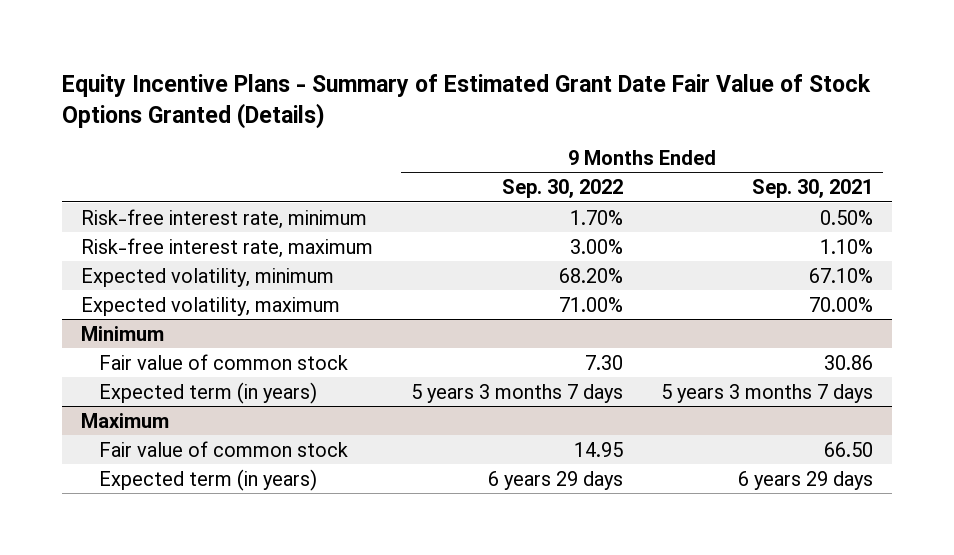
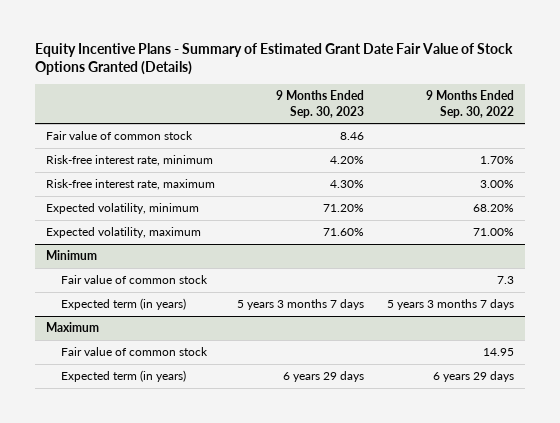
[752,179,874,199] Sep. 30, 2021 -> none
none -> [276,90,365,118] 9 Months Ended Sep. 30, 2023
none -> [46,131,194,141] Fair value of common stock
[585,354,624,370] 7.30 -> [496,276,514,285] 7.3

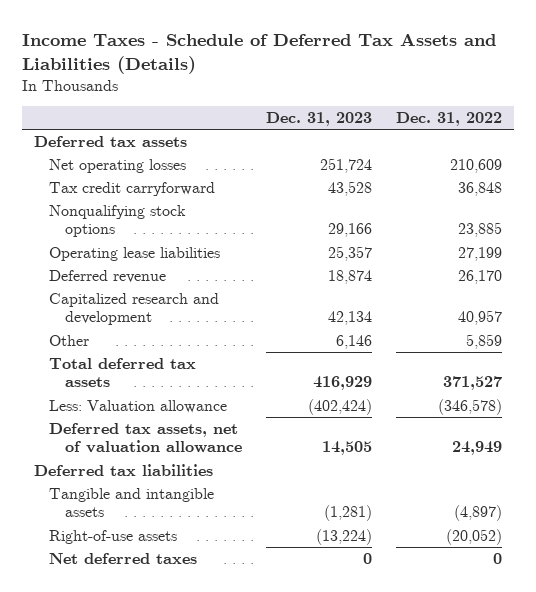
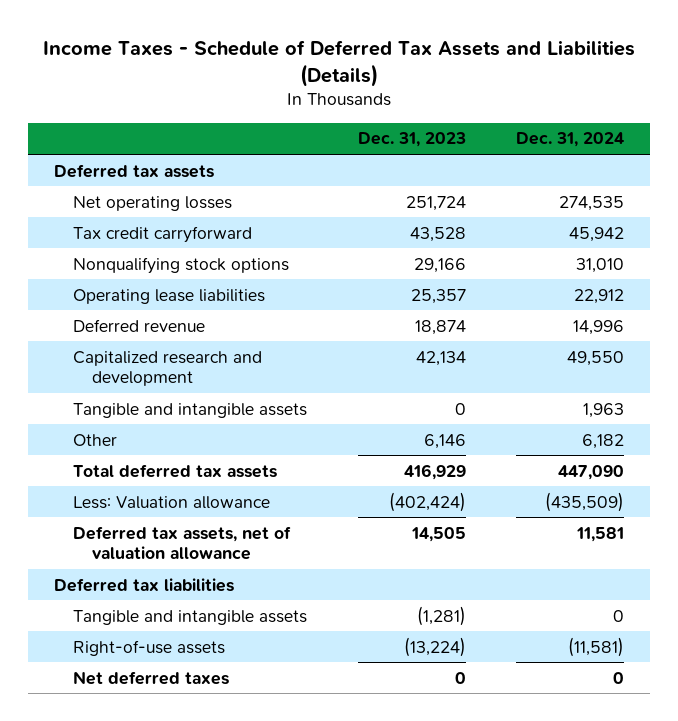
[396,112,503,127] Dec. 31, 2022 -> none
none -> [516,132,625,148] Dec. 31, 2024
none -> [73,402,308,418] Tangible and intangible assets

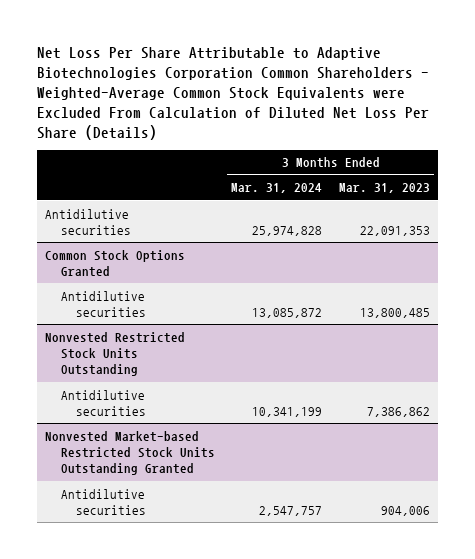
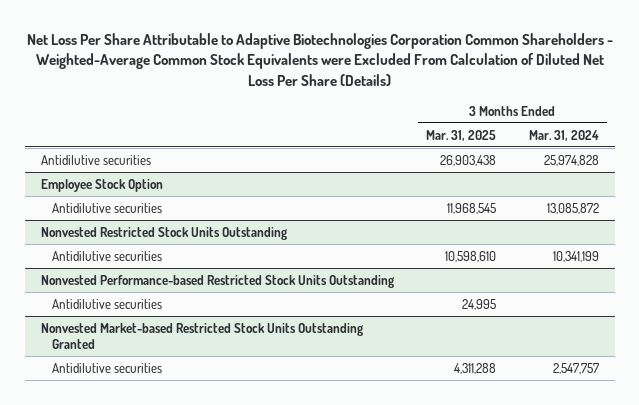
[338,183,430,194] Mar. 31, 2023 -> none
none -> [426,129,497,141] Mar. 31, 2025
[45,249,186,278] Common Stock Options Granted -> [40,178,163,192] Employee Stock Option
none -> [40,274,394,288] Nonvested Performance-based Restricted Stock Units Outstanding
none -> [52,298,163,309] Antidilutive securities

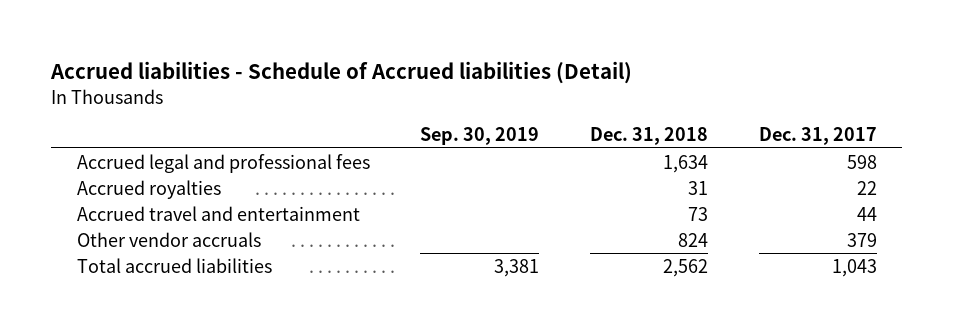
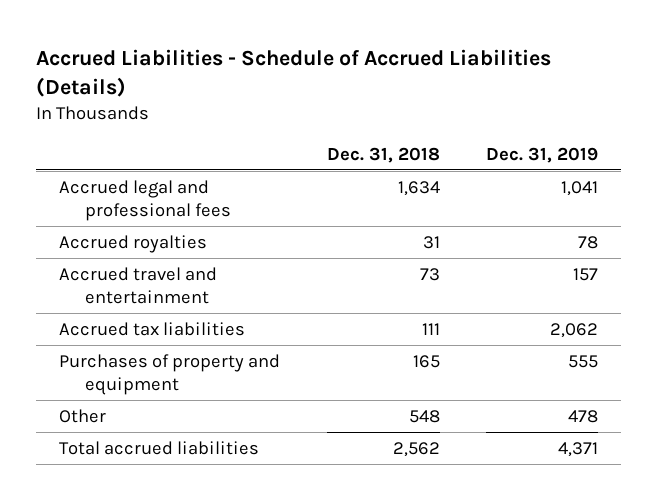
[50,61,633,85] Accrued liabilities - Schedule of Accrued liabilities (Detail) -> [36,49,552,98] Accrued Liabilities - Schedule of Accrued Liabilities (Details)
[420,127,540,146] Sep. 30, 2019 -> none
[758,127,877,146] Dec. 31, 2017 -> none
none -> [486,146,599,163] Dec. 31, 2019
none -> [59,321,246,336] Accrued tax liabilities
none -> [59,353,281,395] Purchases of property and equipment
[76,231,261,247] Other vendor accruals -> [59,408,107,423] Other
[678,232,709,247] 824 -> [408,409,440,423] 548

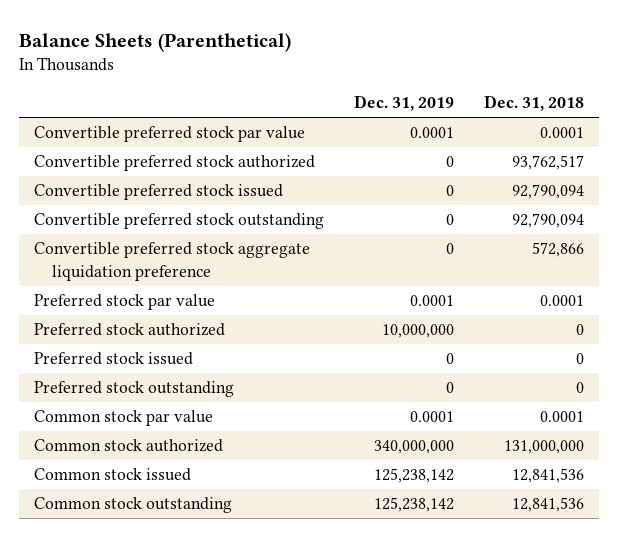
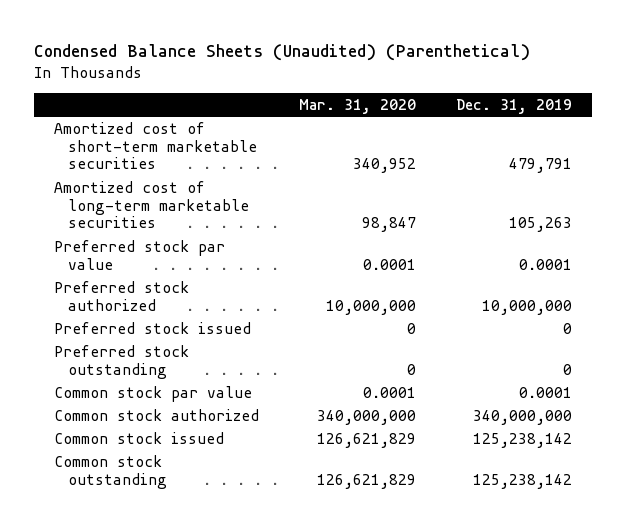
[19,32,292,52] Balance Sheets (Parenthetical) -> [33,44,530,62] Condensed Balance Sheets (Unaudited) (Parenthetical)
[483,95,584,112] Dec. 31, 2018 -> none
none -> [298,98,416,114] Mar. 31, 2020
[34,126,306,143] Convertible preferred stock par value -> none
[34,155,316,172] Convertible preferred stock authorized -> none
[34,184,284,201] Convertible preferred stock issued -> none
[34,213,325,230] Convertible preferred stock outstanding -> none
[34,242,311,281] Convertible preferred stock aggregate liquidation preference -> none
none -> [53,121,258,170] Amortized cost of short-term marketable securities
none -> [53,180,250,229] Amortized cost of long-term marketable securities

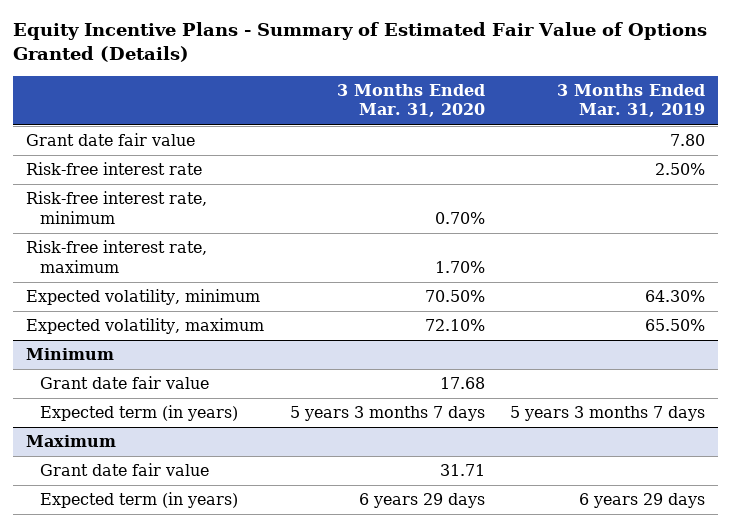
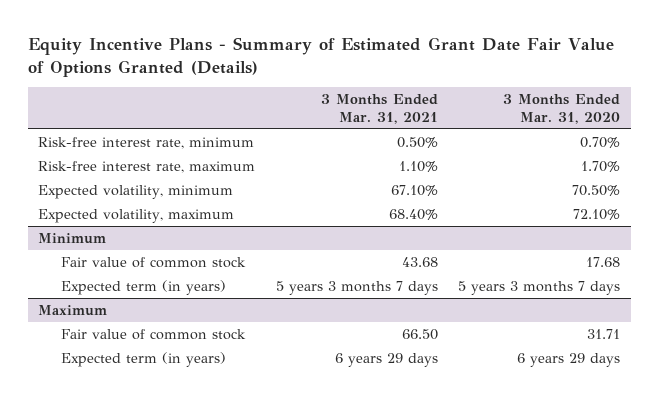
[12,22,707,63] Equity Incentive Plans - Summary of Estimated Fair Value of Options Granted (Details) -> [27,37,614,77] Equity Incentive Plans - Summary of Estimated Grant Date Fair Value of Options Granted (Details)
[557,83,706,118] 3 Months Ended Mar. 31, 2019 -> none
none -> [320,94,438,125] 3 Months Ended Mar. 31, 2021
[25,133,195,147] Grant date fair value -> none
[25,162,202,176] Risk-free interest rate -> none
[40,376,210,390] Grant date fair value -> [60,256,246,268] Fair value of common stock
[40,463,210,477] Grant date fair value -> [60,328,246,340] Fair value of common stock

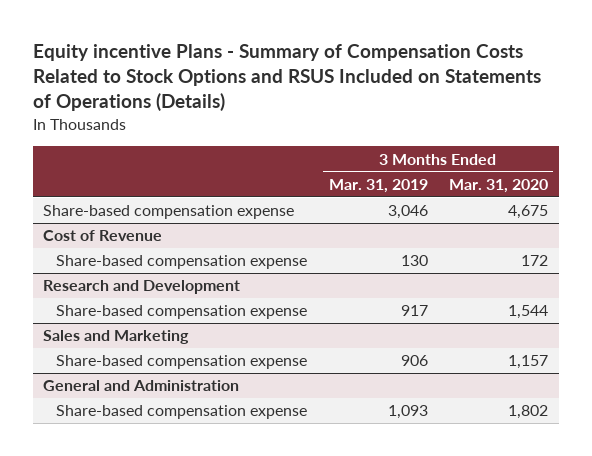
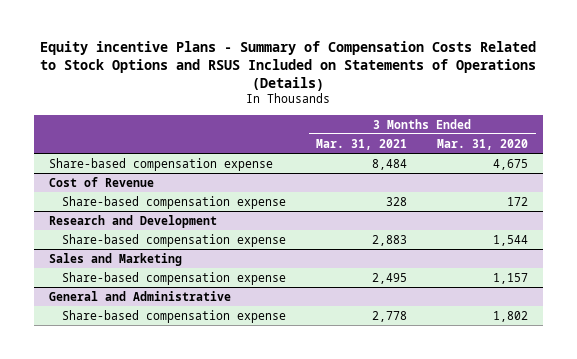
[328,178,428,193] Mar. 31, 2019 -> none
none -> [316,138,408,150] Mar. 31, 2021
[43,380,240,392] General and Administration -> [48,290,231,301] General and Administrative

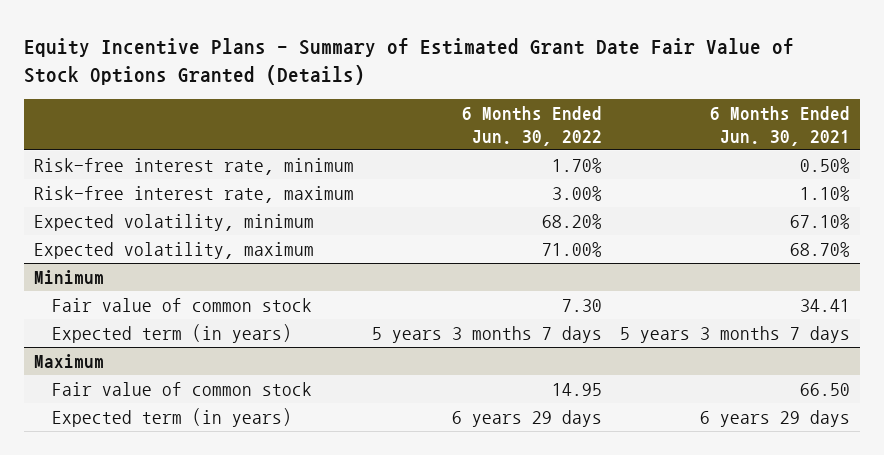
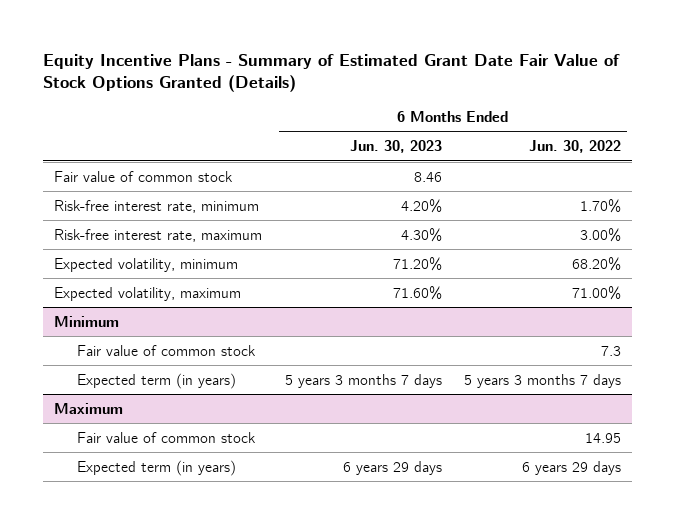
[710,106,851,146] 6 Months Ended Jun. 30, 2021 -> none
none -> [349,140,442,154] Jun. 30, 2023
none -> [54,170,234,182] Fair value of common stock
[562,298,603,312] 7.30 -> [600,345,621,356] 7.3

